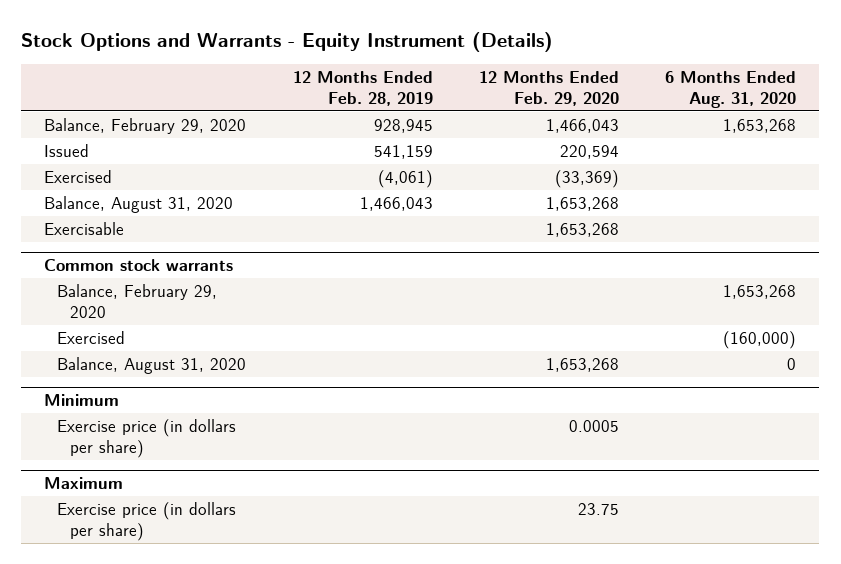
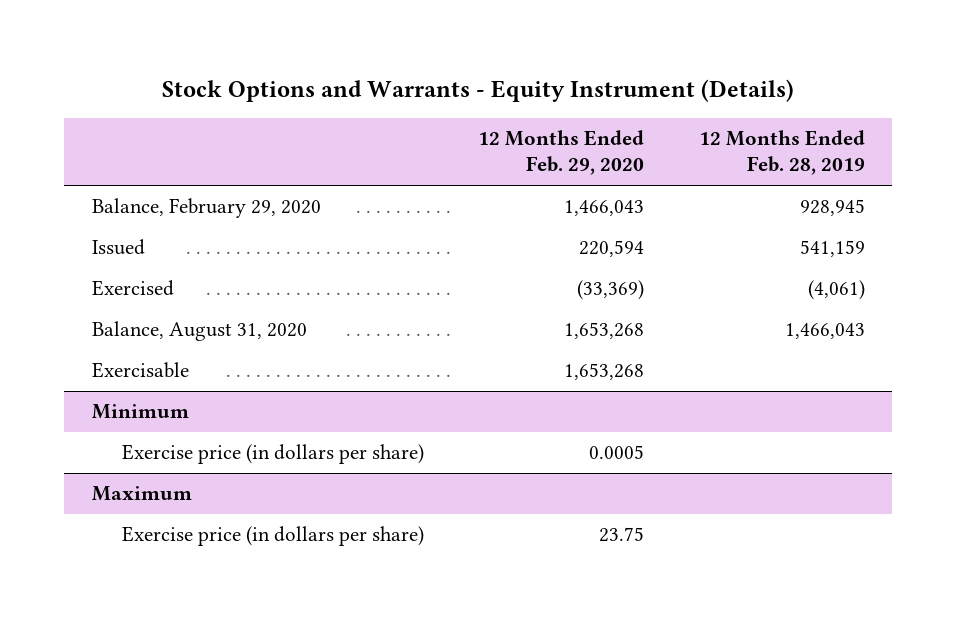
[665,70,797,108] 6 Months Ended Aug. 31, 2020 -> none
[44,259,234,272] Common stock warrants -> none
[57,283,218,318] Balance, February 29, 2020 -> none
[57,330,126,344] Exercised -> none
[57,356,247,374] Balance, August 31, 2020 -> none

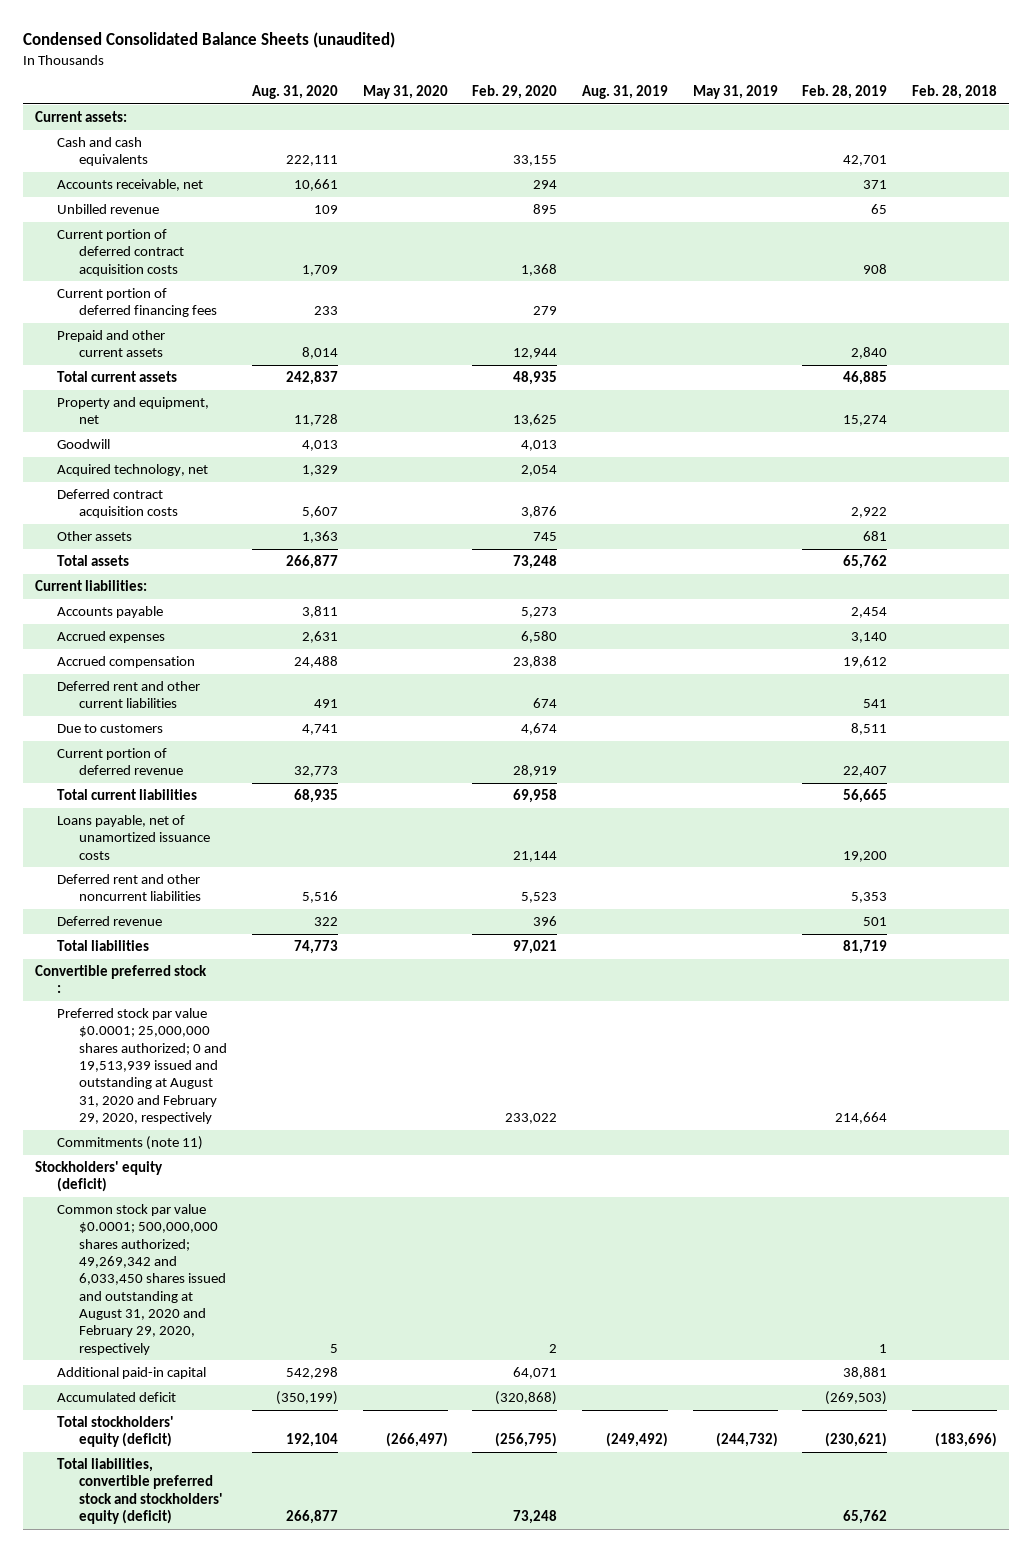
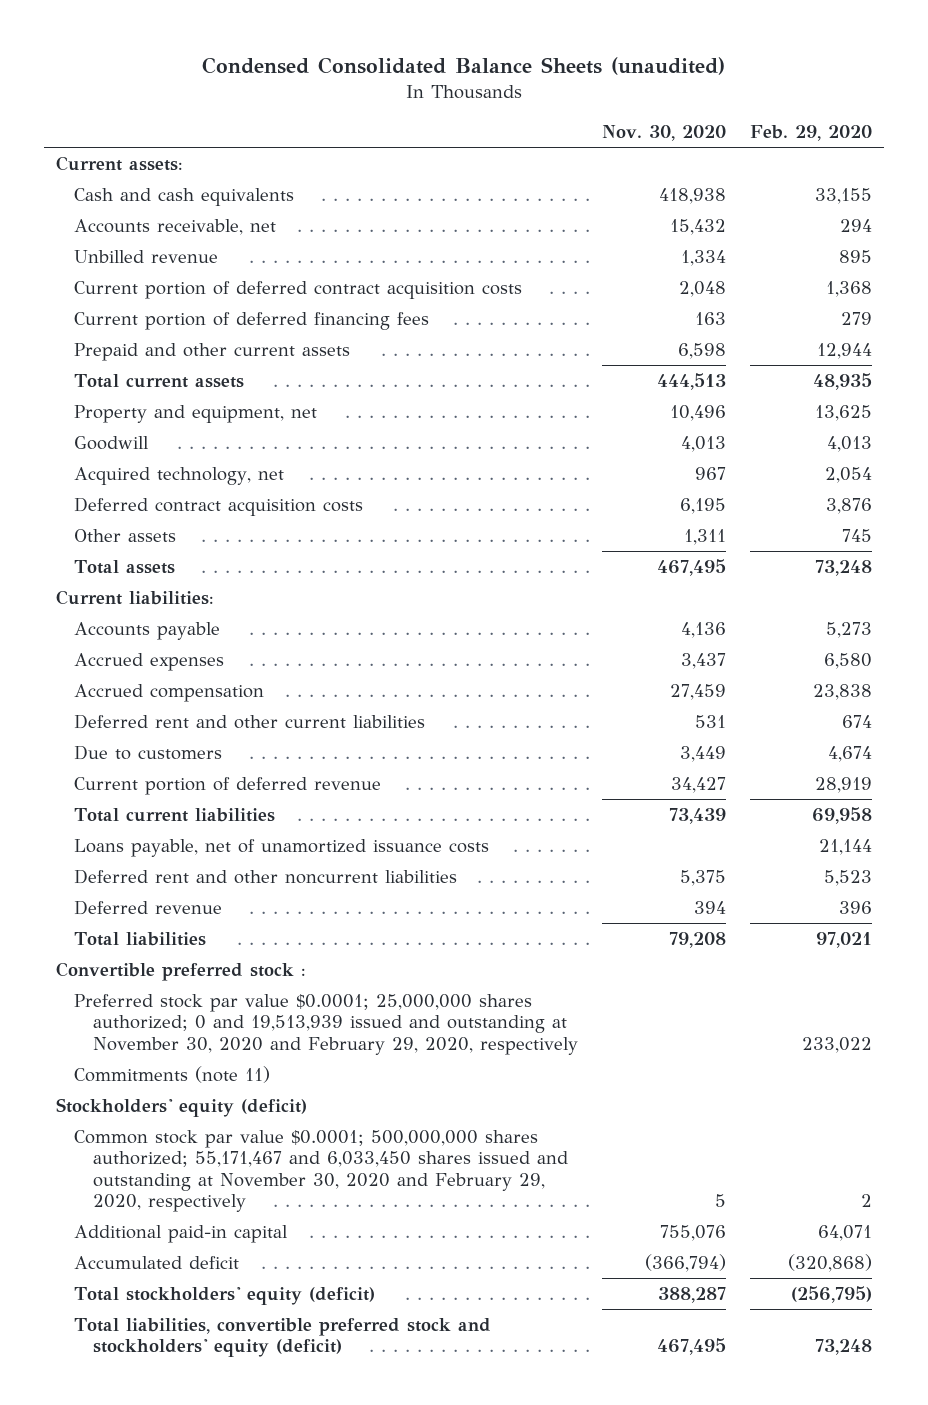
[251,85,338,100] Aug. 31, 2020 -> none
[362,85,448,100] May 31, 2020 -> none
[581,85,668,100] Aug. 31, 2019 -> none
[692,85,778,100] May 31, 2019 -> none
[802,85,888,100] Feb. 28, 2019 -> none
[911,85,997,100] Feb. 28, 2018 -> none
none -> [601,125,726,142] Nov. 30, 2020
[57,1008,228,1124] Preferred stock par value $0.0001; 25,000,000 shares authorized; 0 and 19,513,939 issued and outstanding at August 31, 2020 and February 29, 2020, respectively -> [74,993,578,1055] Preferred stock par value $0.0001; 25,000,000 shares authorized; 0 and 19,513,939 issued and outstanding at November 30, 2020 and February 29, 2020, respectively
[57,1204,227,1355] Common stock par value $0.0001; 500,000,000 shares authorized; 49,269,342 and 6,033,450 shares issued and outstanding at August 31, 2020 and February 29, 2020, respectively -> [74,1129,568,1213] Common stock par value $0.0001; 500,000,000 shares authorized; 55,171,467 and 6,033,450 shares issued and outstanding at November 30, 2020 and February 29, 2020, respectively

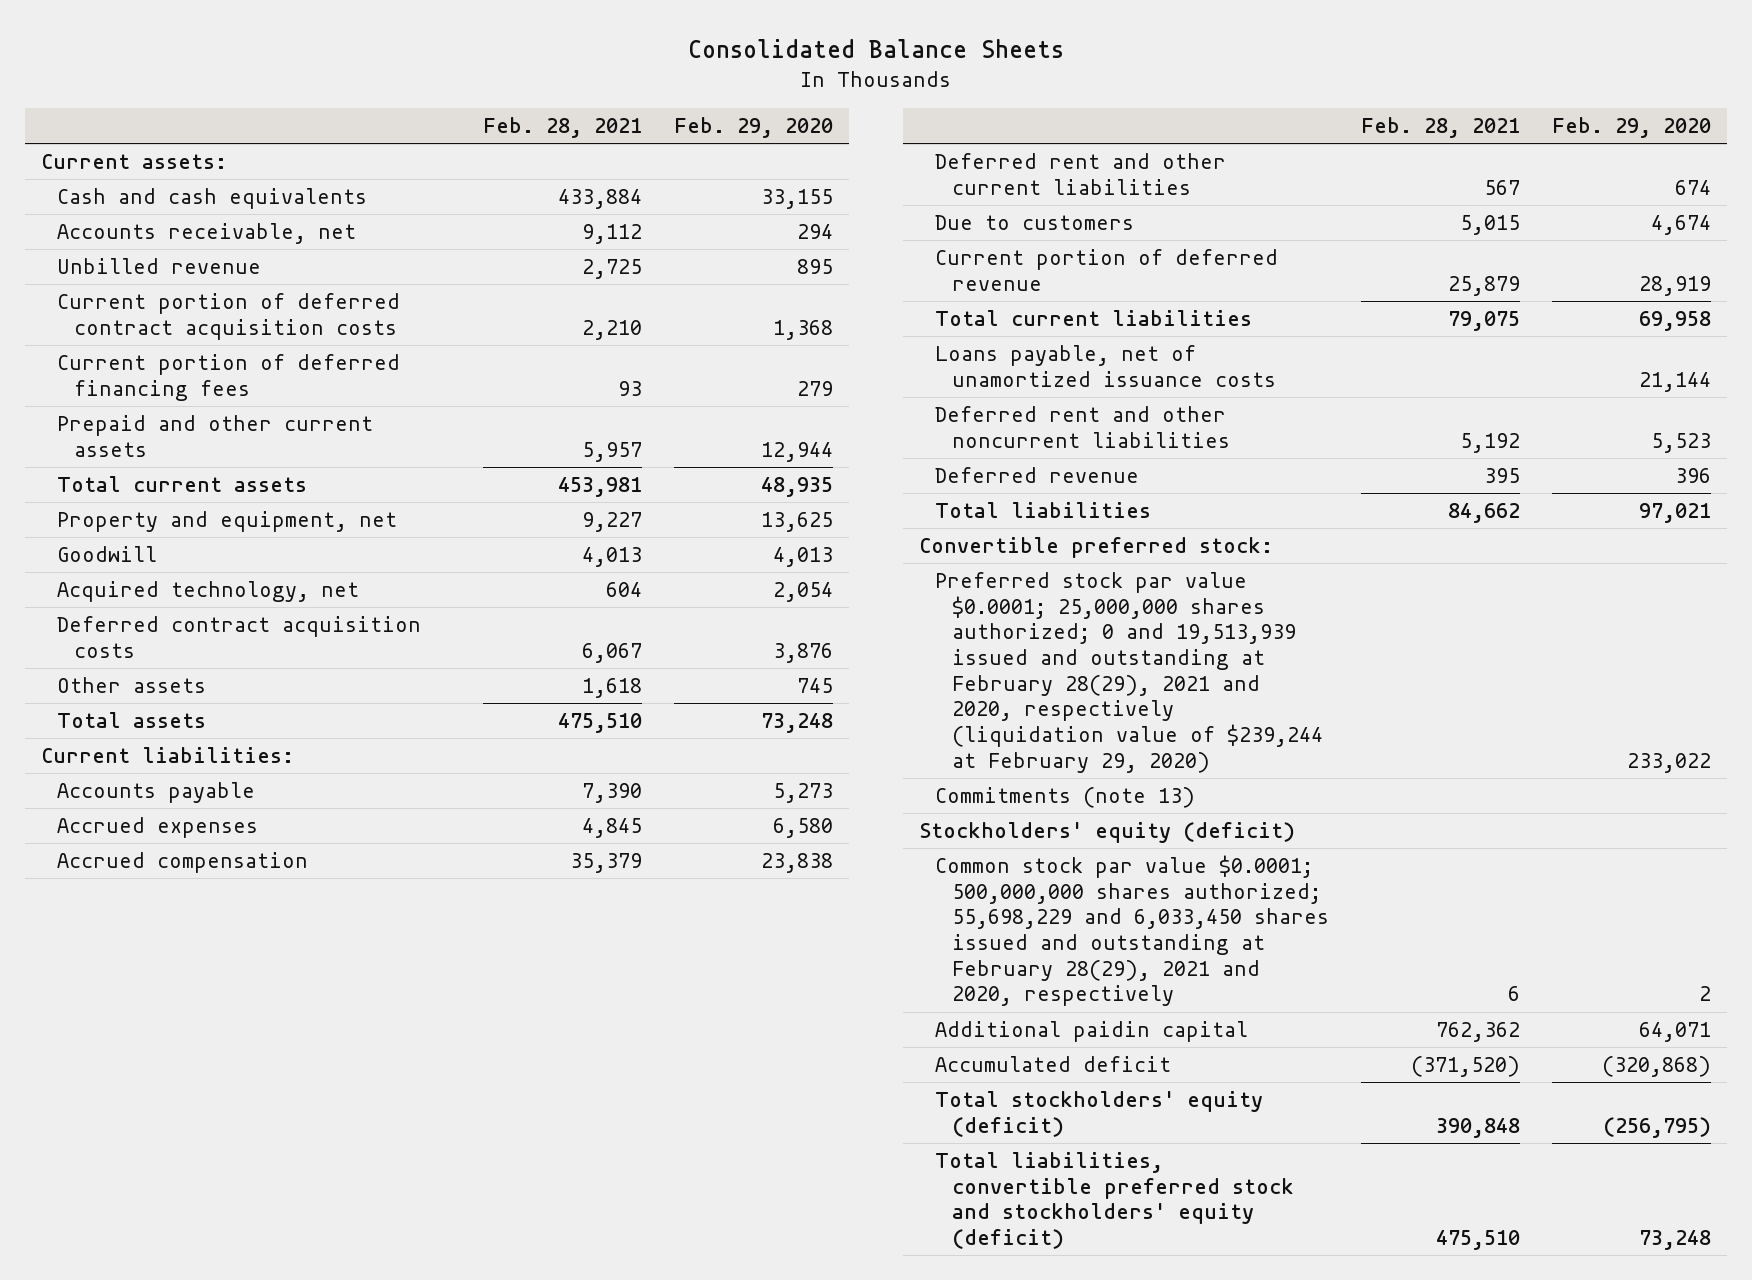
[202,56,726,75] Condensed Consolidated Balance Sheets (unaudited) -> [687,38,1064,58] Consolidated Balance Sheets
[601,125,726,142] Nov. 30, 2020 -> none
none -> [482,116,642,138] Feb. 28, 2021
[56,961,307,981] Convertible preferred stock : -> [918,536,1273,558] Convertible preferred stock:
[74,993,578,1055] Preferred stock par value $0.0001; 25,000,000 shares authorized; 0 and 19,513,939 issued and outstanding at November 30, 2020 and February 29, 2020, respectively -> [935,571,1323,773] Preferred stock par value $0.0001; 25,000,000 shares authorized; 0 and 19,513,939 issued and outstanding at February 28(29), 2021 and 2020, respectively (liquidation value of $239,244 at February 29, 2020)
[74,1065,271,1083] Commitments (note 11) -> [935,786,1196,808] Commitments (note 13)
[74,1129,568,1213] Common stock par value $0.0001; 500,000,000 shares authorized; 55,171,467 and 6,033,450 shares issued and outstanding at November 30, 2020 and February 29, 2020, respectively -> [935,854,1329,1007] Common stock par value $0.0001; 500,000,000 shares authorized; 55,698,229 and 6,033,450 shares issued and outstanding at February 28(29), 2021 and 2020, respectively
[74,1224,289,1243] Additional paid-in capital -> [935,1020,1249,1042] Additional paidin capital

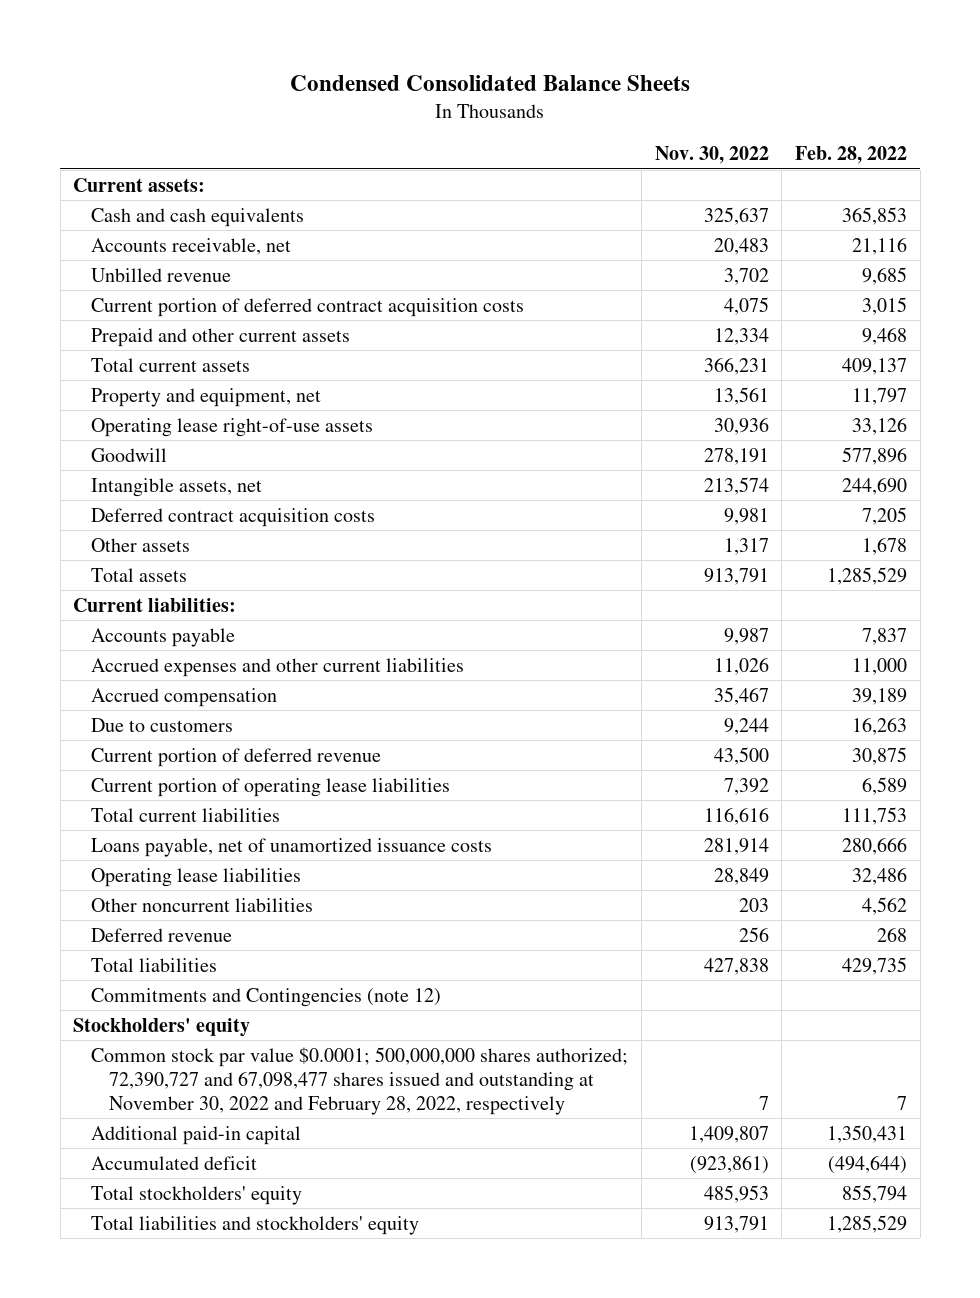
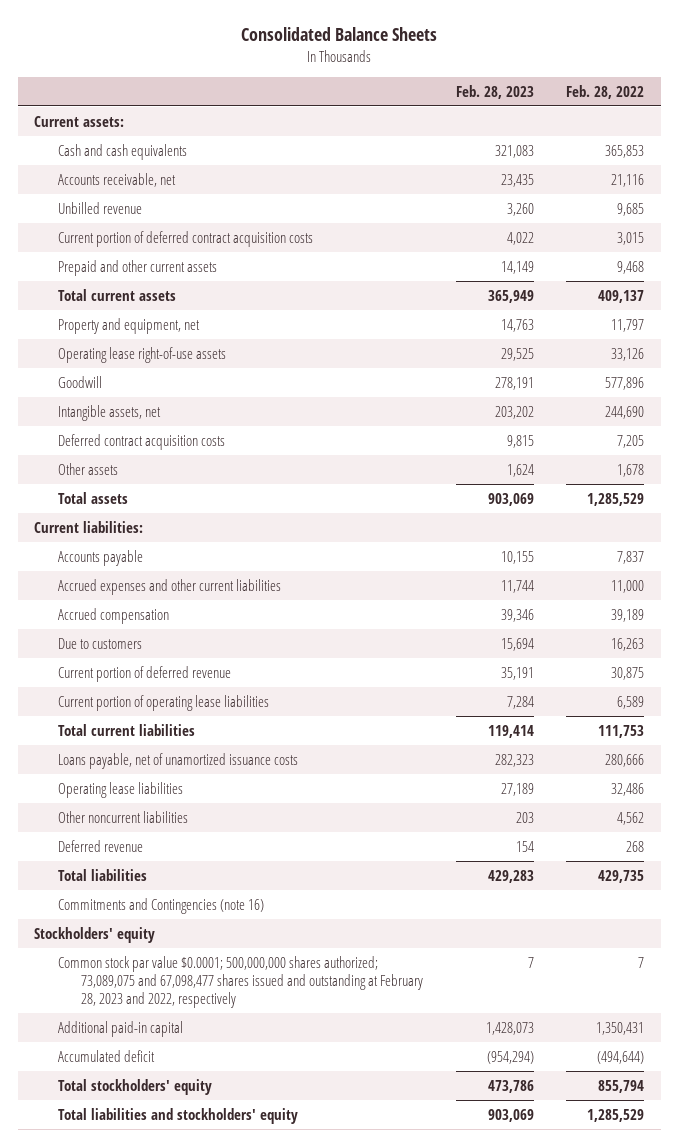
[290,75,691,92] Condensed Consolidated Balance Sheets -> [241,27,438,42] Consolidated Balance Sheets
[654,146,769,165] Nov. 30, 2022 -> none
none -> [455,84,534,99] Feb. 28, 2023
[91,987,442,1007] Commitments and Contingencies (note 12) -> [57,897,264,914] Commitments and Contingencies (note 16)
[91,1046,629,1115] Common stock par value $0.0001; 500,000,000 shares authorized; 72,390,727 and 67,098,477 shares issued and outstanding at November 30, 2022 and February 28, 2022, respectively -> [57,955,423,1009] Common stock par value $0.0001; 500,000,000 shares authorized; 73,089,075 and 67,098,477 shares issued and outstanding at February 28, 2023 and 2022, respectively

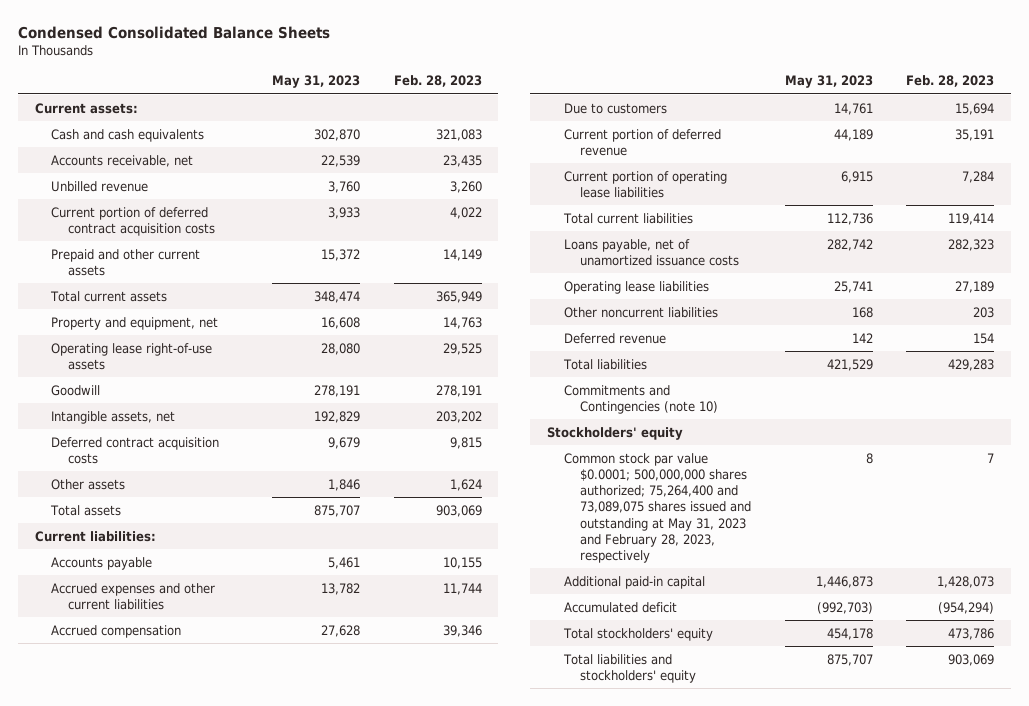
[241,27,438,42] Consolidated Balance Sheets -> [17,25,330,39] Condensed Consolidated Balance Sheets
[566,84,645,99] Feb. 28, 2022 -> none
none -> [272,75,361,89] May 31, 2023
[57,897,264,914] Commitments and Contingencies (note 16) -> [563,384,719,414] Commitments and Contingencies (note 10)
[57,955,423,1009] Common stock par value $0.0001; 500,000,000 shares authorized; 73,089,075 and 67,098,477 shares issued and outstanding at February 28, 2023 and 2022, respectively -> [563,452,752,563] Common stock par value $0.0001; 500,000,000 shares authorized; 75,264,400 and 73,089,075 shares issued and outstanding at May 31, 2023 and February 28, 2023, respectively

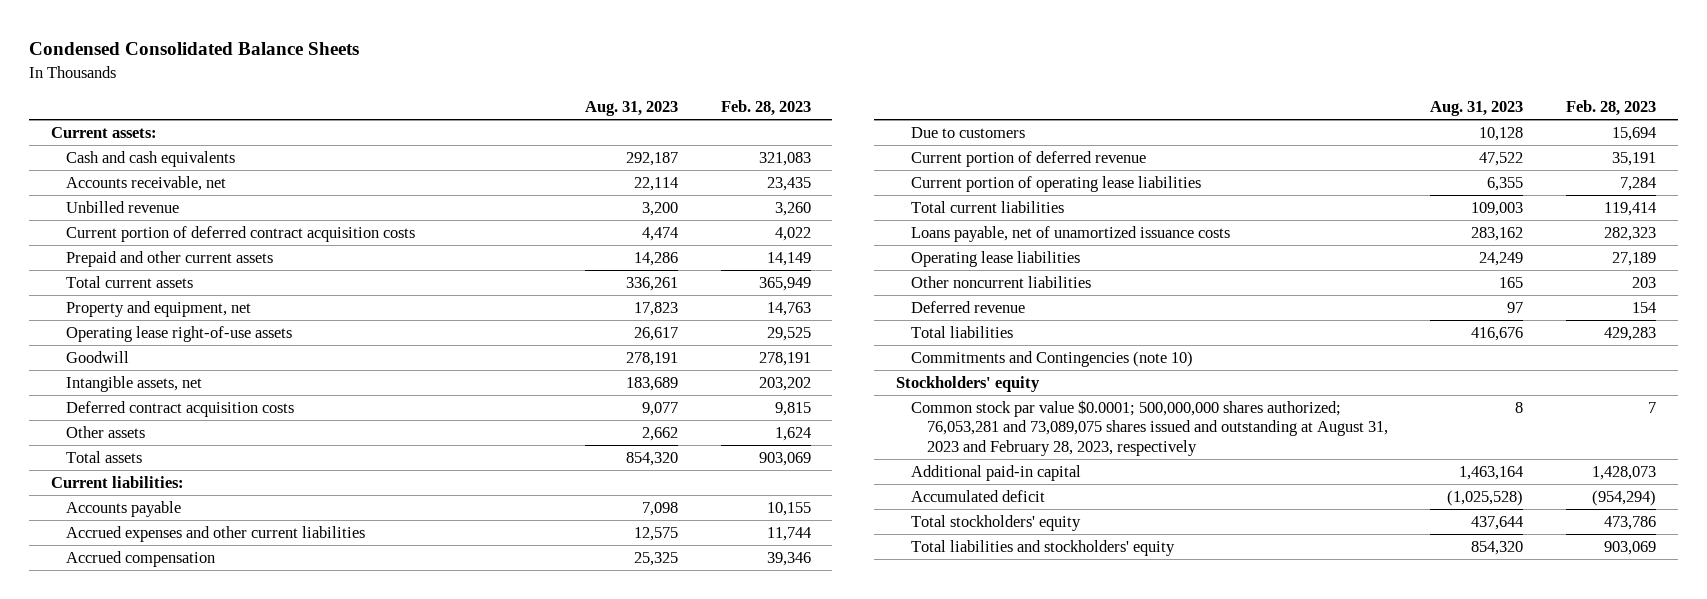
[272,75,361,89] May 31, 2023 -> none
none -> [585,101,679,117] Aug. 31, 2023
[563,452,752,563] Common stock par value $0.0001; 500,000,000 shares authorized; 75,264,400 and 73,089,075 shares issued and outstanding at May 31, 2023 and February 28, 2023, respectively -> [911,399,1388,456] Common stock par value $0.0001; 500,000,000 shares authorized; 76,053,281 and 73,089,075 shares issued and outstanding at August 31, 2023 and February 28, 2023, respectively

